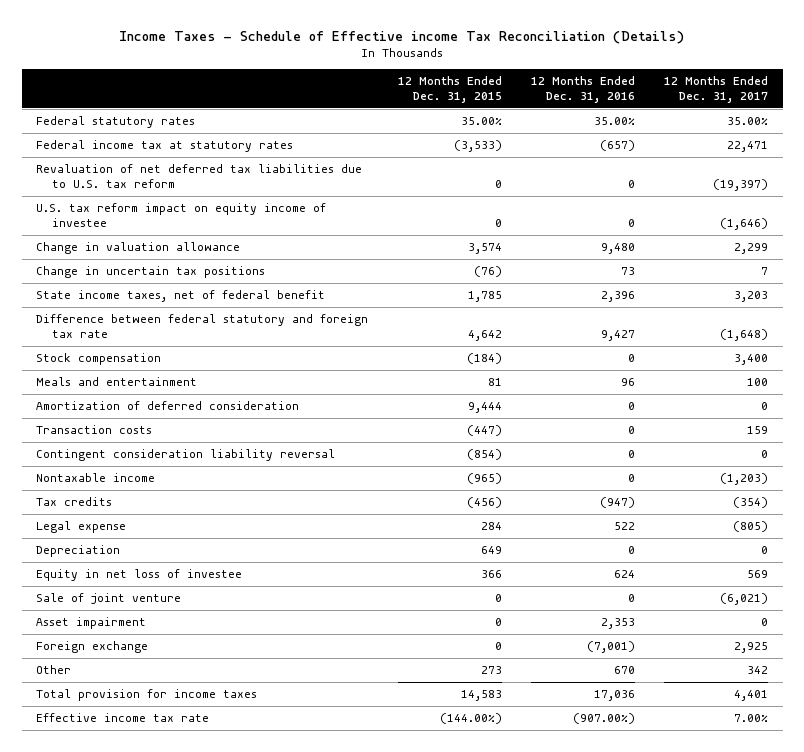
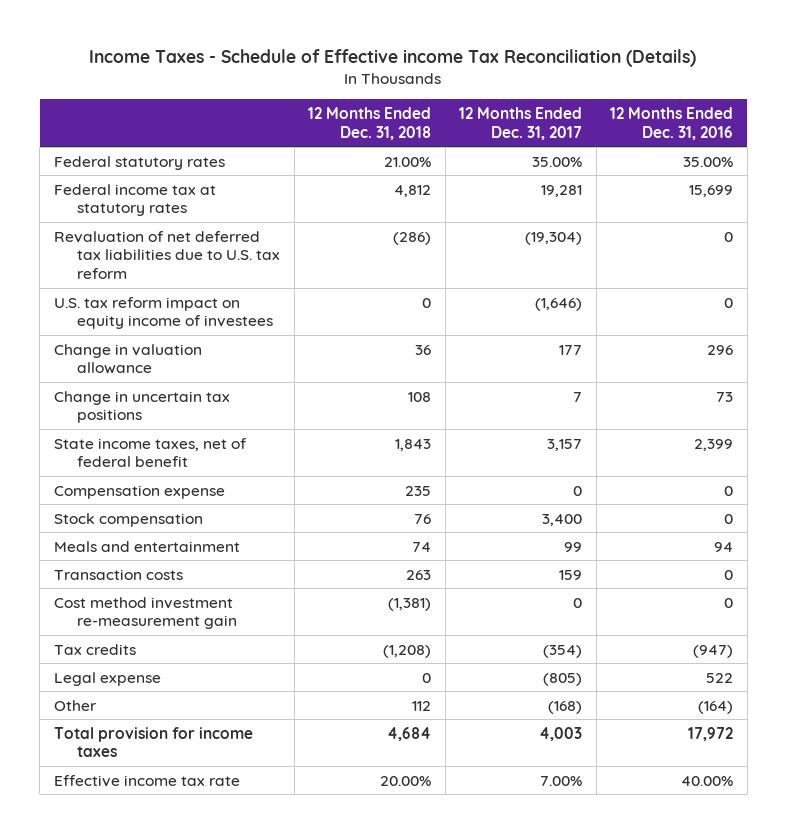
[397,76,502,103] 12 Months Ended Dec. 31, 2015 -> none
none -> [308,106,432,140] 12 Months Ended Dec. 31, 2018
[599,140,635,152] (657) -> [689,184,734,197] 15,699
[727,141,769,153] 22,471 -> [541,184,583,197] 19,281
[713,178,769,191] (19,397) -> [525,231,583,245] (19,304)
[36,203,327,227] U.S. tax reform impact on equity income of investee -> [53,296,274,330] U.S. tax reform impact on equity income of investees
[600,243,635,255] 9,480 -> [707,344,734,355] 296
[734,243,769,255] 2,299 -> [559,344,583,355] 177
[36,314,369,338] Difference between federal statutory and foreign tax rate -> none
[600,291,635,303] 2,396 -> [694,438,734,451] 2,399
[734,291,769,303] 3,203 -> [547,438,583,451] 3,157
none -> [53,484,225,499] Compensation expense
[36,401,300,411] Amortization of deferred consideration -> none
[620,378,635,387] 96 -> [714,541,734,552] 94
[747,378,769,387] 100 -> [564,541,583,552] 99
[36,449,336,462] Contingent consideration liability reversal -> none
[36,473,156,483] Nontaxable income -> none
none -> [53,596,238,630] Cost method investment re-measurement gain
[36,545,121,558] Depreciation -> none
[36,569,243,582] Equity in net loss of investee -> none
[36,593,182,605] Sale of joint venture -> none
[36,617,147,630] Asset impairment -> none
[36,641,149,654] Foreign exchange -> none
[613,666,635,675] 670 -> [698,700,734,714] (164)
[747,666,769,675] 342 -> [548,700,583,714] (168)
[593,690,635,702] 17,036 -> [688,726,734,741] 17,972
[734,690,769,702] 4,401 -> [539,726,583,741] 4,003
[572,713,635,725] (907.00%) -> [681,775,734,786] 40.00%

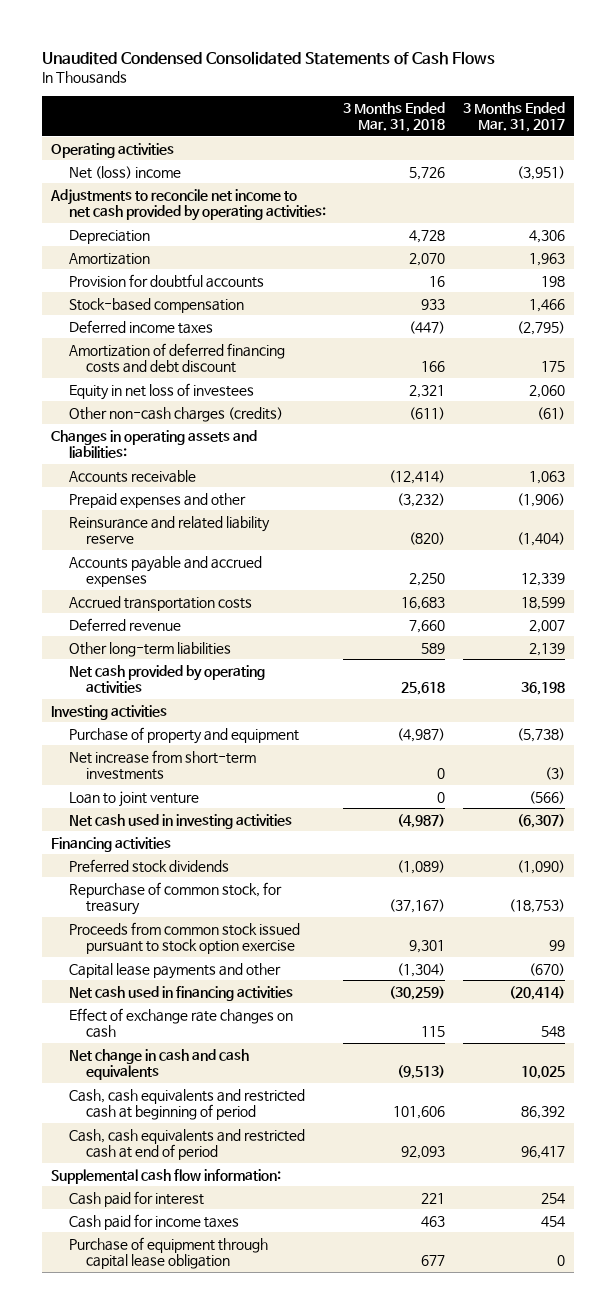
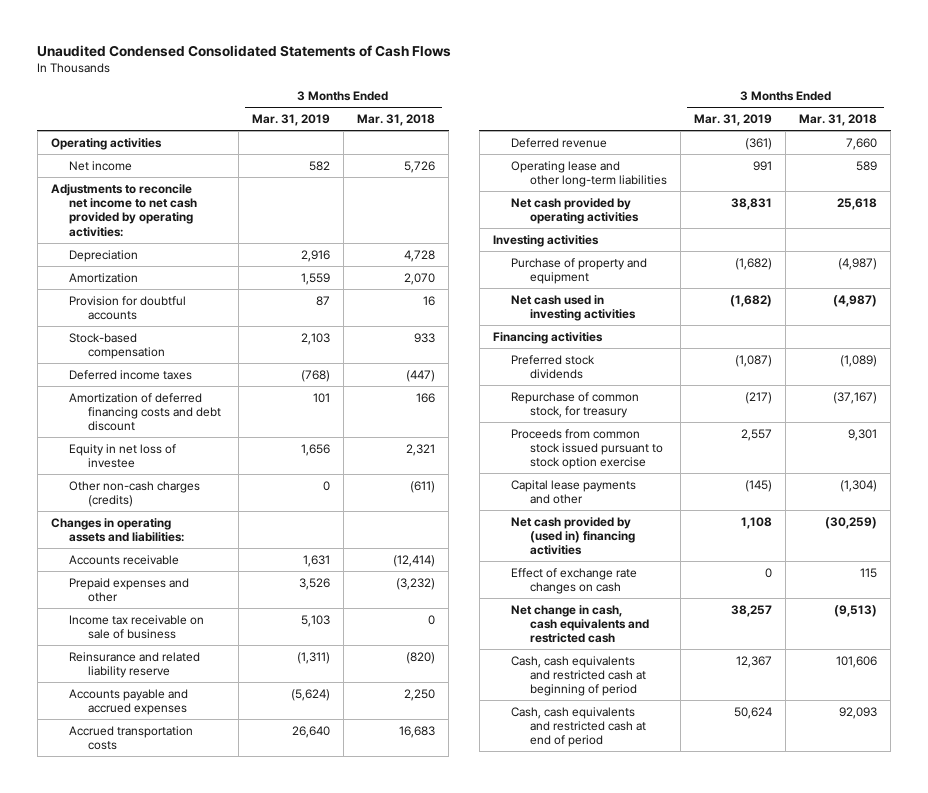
[463,101,566,133] 3 Months Ended Mar. 31, 2017 -> none
none -> [251,114,330,127] Mar. 31, 2019
[68,165,181,179] Net (loss) income -> [69,160,133,171] Net income
[68,382,254,400] Equity in net loss of investees -> [69,443,177,469] Equity in net loss of investee
none -> [69,614,205,640] Income tax receivable on sale of business
[68,641,231,657] Other long-term liabilities -> [511,160,667,188] Operating lease and other long-term liabilities
[68,749,256,781] Net increase from short-term investments -> none
[68,790,199,807] Loan to joint venture -> none
[68,985,293,1001] Net cash used in financing activities -> [511,516,635,556] Net cash provided by (used in) financing activities
[68,1048,249,1081] Net change in cash and cash equivalents -> [511,604,649,644] Net change in cash, cash equivalents and restricted cash
[50,1168,281,1184] Supplemental cash flow information: -> none
[68,1190,204,1207] Cash paid for interest -> none
[68,1213,239,1230] Cash paid for income taxes -> none
[68,1236,268,1270] Purchase of equipment through capital lease obligation -> none

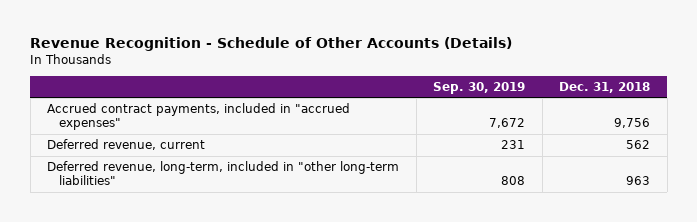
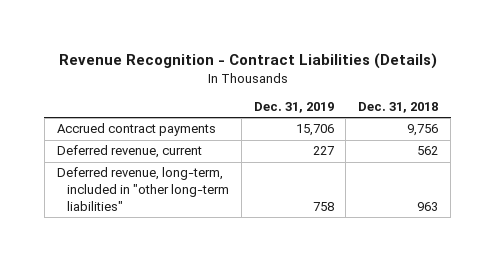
[30,37,513,52] Revenue Recognition - Schedule of Other Accounts (Details) -> [58,52,437,69] Revenue Recognition - Contract Liabilities (Details)
[433,81,526,94] Sep. 30, 2019 -> none
none -> [253,102,334,114] Dec. 31, 2019
[47,103,351,131] Accrued contract payments, included in "accrued expenses" -> [56,123,216,137] Accrued contract payments

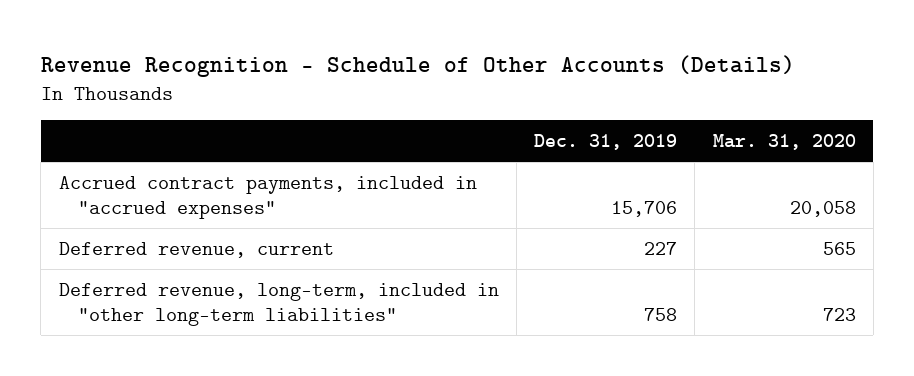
[58,52,437,69] Revenue Recognition - Contract Liabilities (Details) -> [40,55,795,78] Revenue Recognition - Schedule of Other Accounts (Details)
[358,102,439,114] Dec. 31, 2018 -> none
none -> [712,133,856,150] Mar. 31, 2020
[56,123,216,137] Accrued contract payments -> [58,175,477,219] Accrued contract payments, included in "accrued expenses"

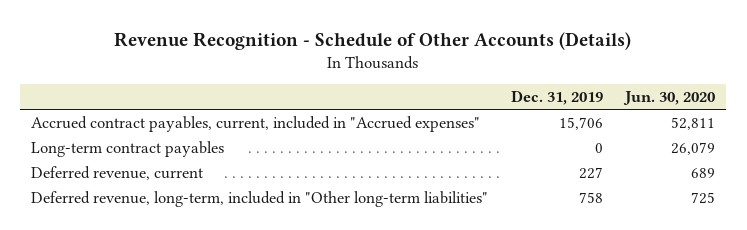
[712,133,856,150] Mar. 31, 2020 -> none
none -> [623,90,716,105] Jun. 30, 2020
[58,175,477,219] Accrued contract payments, included in "accrued expenses" -> [31,115,481,132] Accrued contract payables, current, included in "Accrued expenses"
none -> [31,140,225,157] Long-term contract payables
[58,282,499,326] Deferred revenue, long-term, included in "other long-term liabilities" -> [31,190,489,207] Deferred revenue, long-term, included in "Other long-term liabilities"

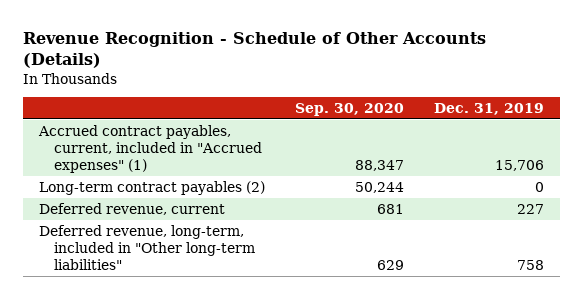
[623,90,716,105] Jun. 30, 2020 -> none
none -> [295,102,405,116] Sep. 30, 2020
[31,115,481,132] Accrued contract payables, current, included in "Accrued expenses" -> [37,124,262,173] Accrued contract payables, current, included in "Accrued expenses" (1)
[31,140,225,157] Long-term contract payables -> [38,180,265,195] Long-term contract payables (2)

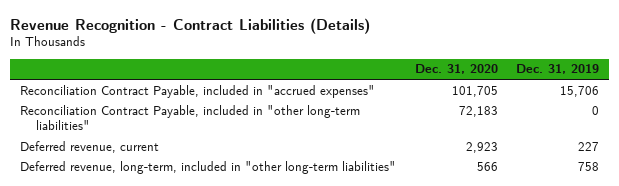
[23,32,487,69] Revenue Recognition - Schedule of Other Accounts (Details) -> [10,17,371,34] Revenue Recognition - Contract Liabilities (Details)
[295,102,405,116] Sep. 30, 2020 -> none
none -> [414,64,498,75] Dec. 31, 2020
[38,180,265,195] Long-term contract payables (2) -> none
[37,124,262,173] Accrued contract payables, current, included in "Accrued expenses" (1) -> [19,84,375,98] Reconciliation Contract Payable, included in "accrued expenses"
none -> [19,104,360,131] Reconciliation Contract Payable, included in "other long-term liabilities"
[38,224,255,270] Deferred revenue, long-term, included in "Other long-term liabilities" -> [19,160,396,174] Deferred revenue, long-term, included in "other long-term liabilities"

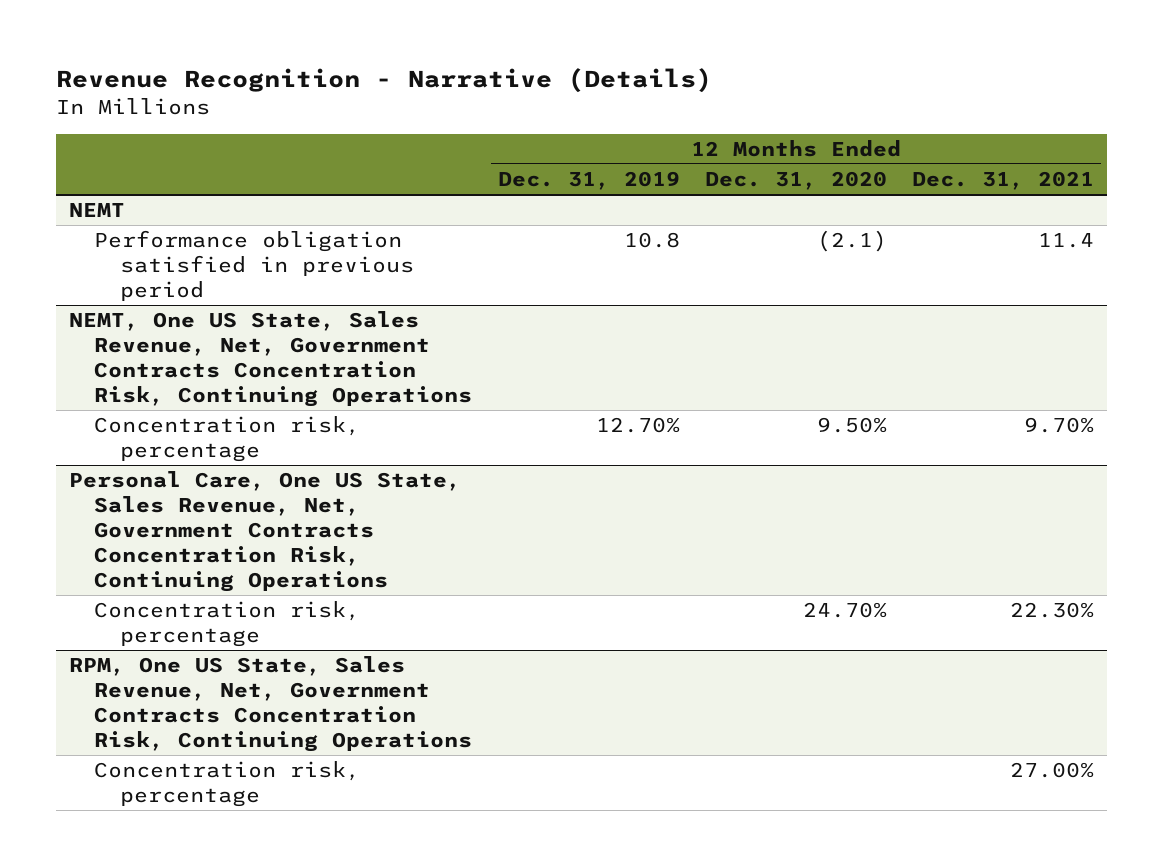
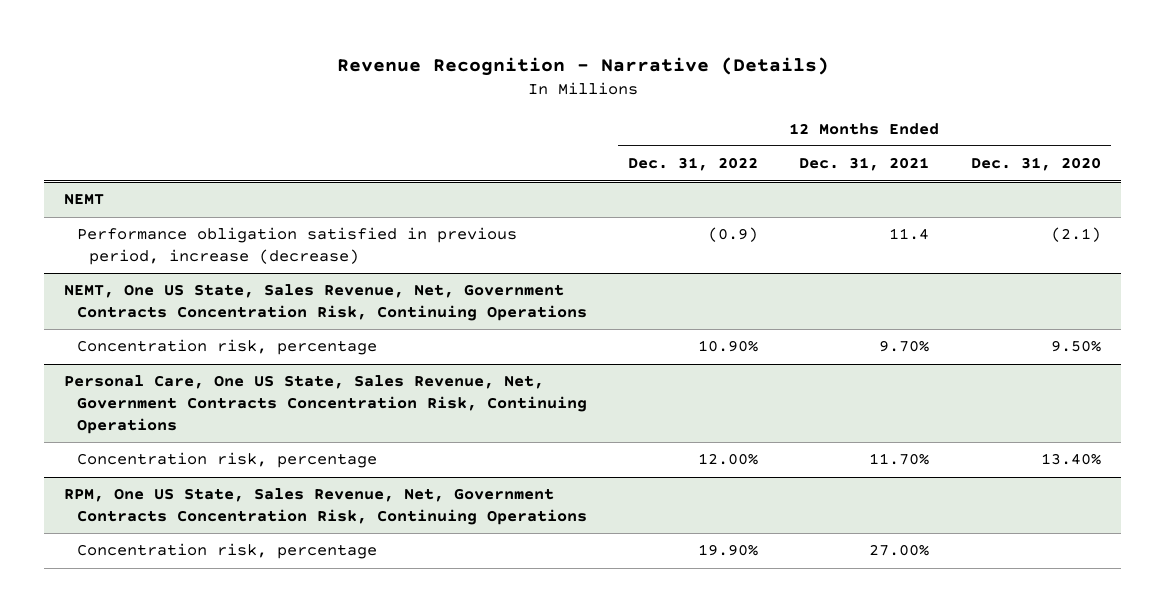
[497,171,680,191] Dec. 31, 2019 -> none
none -> [627,157,758,172] Dec. 31, 2022
[94,230,414,301] Performance obligation satisfied in previous period -> [76,227,517,266] Performance obligation satisfied in previous period, increase (decrease)
[802,602,887,619] 24.70% -> [1040,453,1101,466] 13.40%
[1010,602,1095,619] 22.30% -> [869,453,930,466] 11.70%

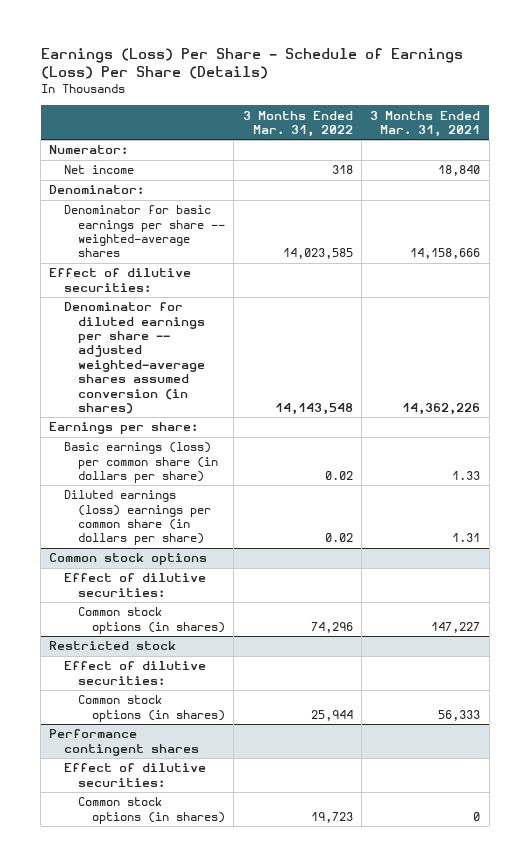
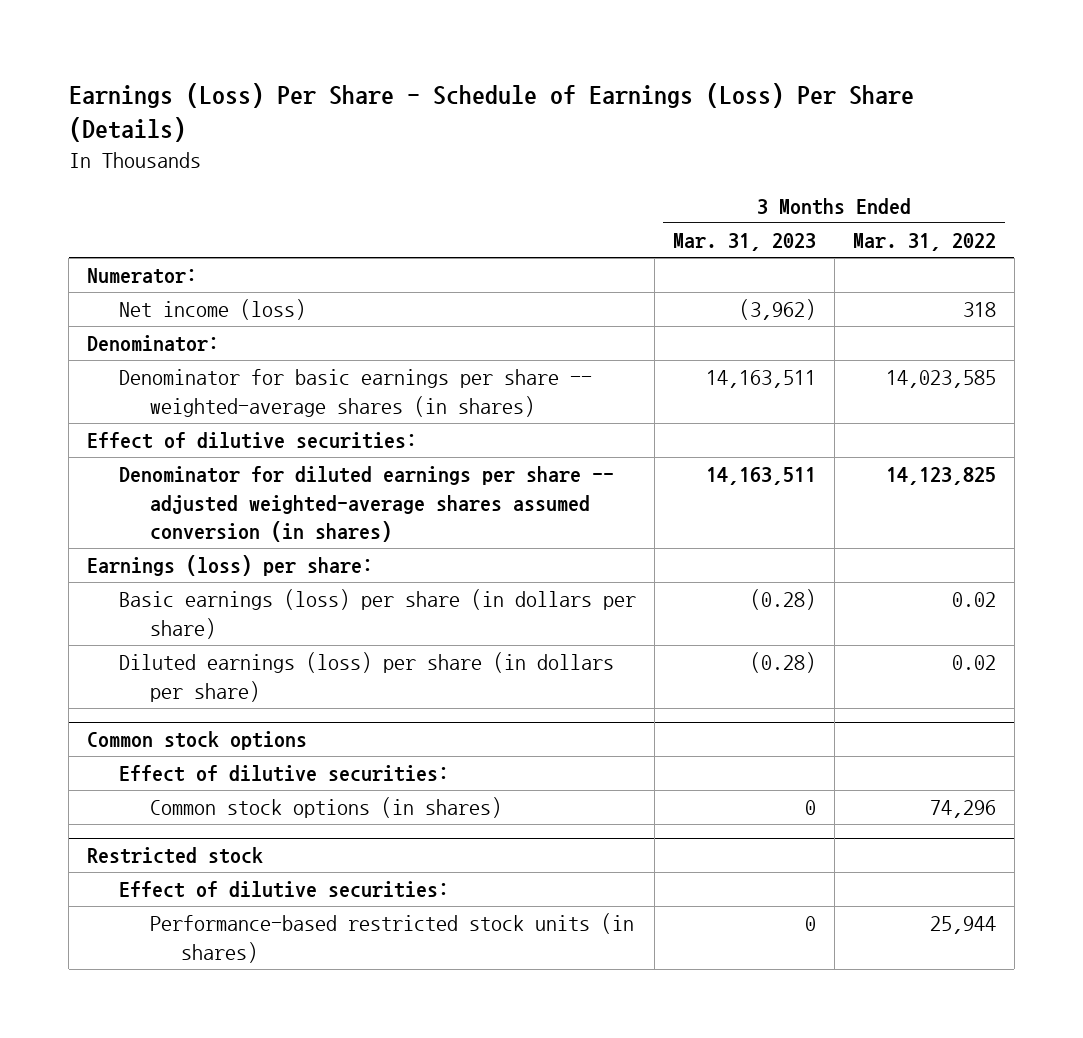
[370,110,481,138] 3 Months Ended Mar. 31, 2021 -> none
none -> [672,232,816,251] Mar. 31, 2023
[63,165,134,175] Net income -> [118,299,306,321] Net income (loss)
[63,205,225,258] Denominator for basic earnings per share -- weighted-average shares -> [118,369,592,417] Denominator for basic earnings per share -- weighted-average shares (in shares)
[274,402,353,415] 14,143,548 -> [885,467,996,486] 14,123,825
[49,422,199,435] Earnings per share: -> [87,555,374,577] Earnings (loss) per share:
[63,442,218,484] Basic earnings (loss) per common share (in dollars per share) -> [118,589,636,639] Basic earnings (loss) per share (in dollars per share)
[63,490,211,546] Diluted earnings (loss) earnings per common share (in dollars per share) -> [118,652,614,702] Diluted earnings (loss) per share (in dollars per share)
[49,729,199,756] Performance contingent shares -> none
[63,763,206,787] Effect of dilutive securities: -> none
[77,797,226,824] Common stock options (in shares) -> none
[77,695,226,722] Common stock options (in shares) -> [149,913,634,963] Performance-based restricted stock units (in shares)

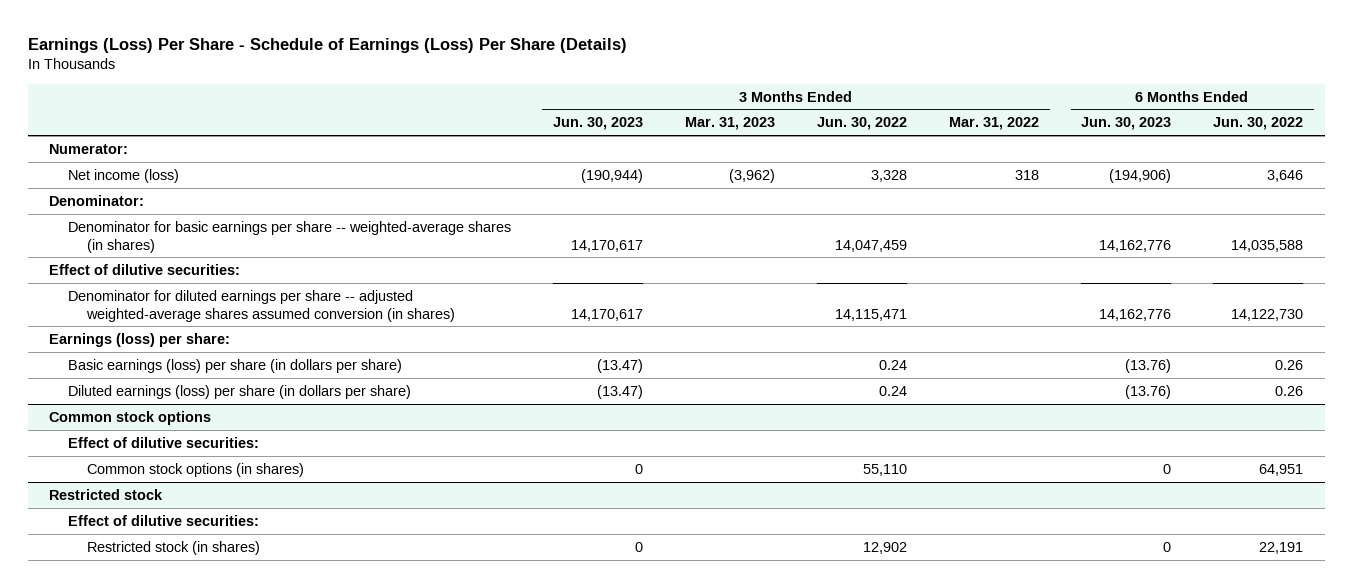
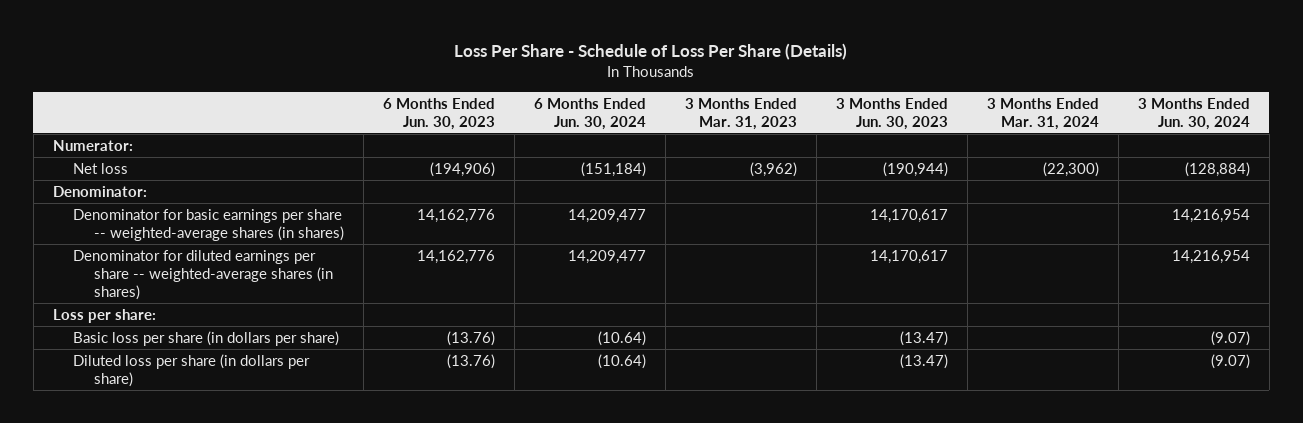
[27,38,627,54] Earnings (Loss) Per Share - Schedule of Earnings (Loss) Per Share (Details) -> [454,42,848,60] Loss Per Share - Schedule of Loss Per Share (Details)
[817,117,908,131] Jun. 30, 2022 -> none
[949,117,1040,131] Mar. 31, 2022 -> none
[1213,117,1304,131] Jun. 30, 2022 -> none
none -> [533,97,646,130] 6 Months Ended Jun. 30, 2024
none -> [986,97,1099,130] 3 Months Ended Mar. 31, 2024
none -> [1137,97,1250,130] 3 Months Ended Jun. 30, 2024
[67,168,179,183] Net income (loss) -> [73,163,129,175] Net loss
[48,263,240,275] Effect of dilutive securities: -> none
[48,410,211,425] Common stock options -> none
[67,436,259,448] Effect of dilutive securities: -> none
[86,462,304,477] Common stock options (in shares) -> none
[48,488,163,500] Restricted stock -> none
[67,514,259,526] Effect of dilutive securities: -> none
[86,540,260,555] Restricted stock (in shares) -> none
[67,289,455,322] Denominator for diluted earnings per share -- adjusted weighted-average shares assumed conversion (in shares) -> [73,250,333,301] Denominator for diluted earnings per share -- weighted-average shares (in shares)
[48,332,230,347] Earnings (loss) per share: -> [52,309,156,324] Loss per share:
[67,358,402,373] Basic earnings (loss) per share (in dollars per share) -> [73,331,340,347] Basic loss per share (in dollars per share)
[67,384,411,399] Diluted earnings (loss) per share (in dollars per share) -> [73,354,311,388] Diluted loss per share (in dollars per share)

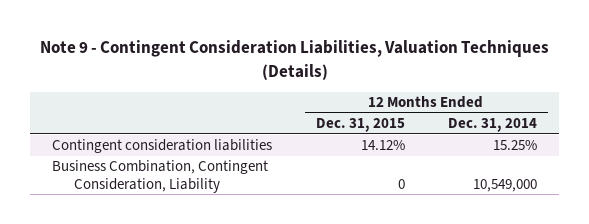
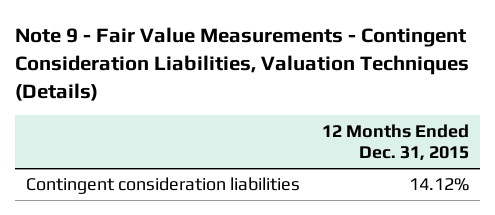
[39,40,549,80] Note 9 - Contingent Consideration Liabilities, Valuation Techniques (Details) -> [14,27,469,101] Note 9 - Fair Value Measurements - Contingent Consideration Liabilities, Valuation Techniques (Details)
[448,117,538,132] Dec. 31, 2014 -> none
[52,160,269,193] Business Combination, Contingent Consideration, Liability -> none

